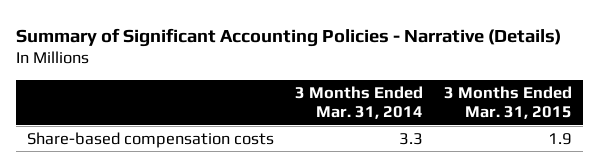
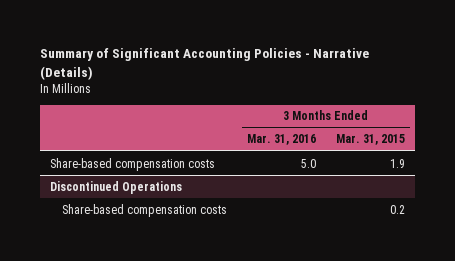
[295,85,424,120] 3 Months Ended Mar. 31, 2014 -> none
none -> [246,134,316,146] Mar. 31, 2016
none -> [50,180,183,194] Discontinued Operations
none -> [61,203,227,217] Share-based compensation costs

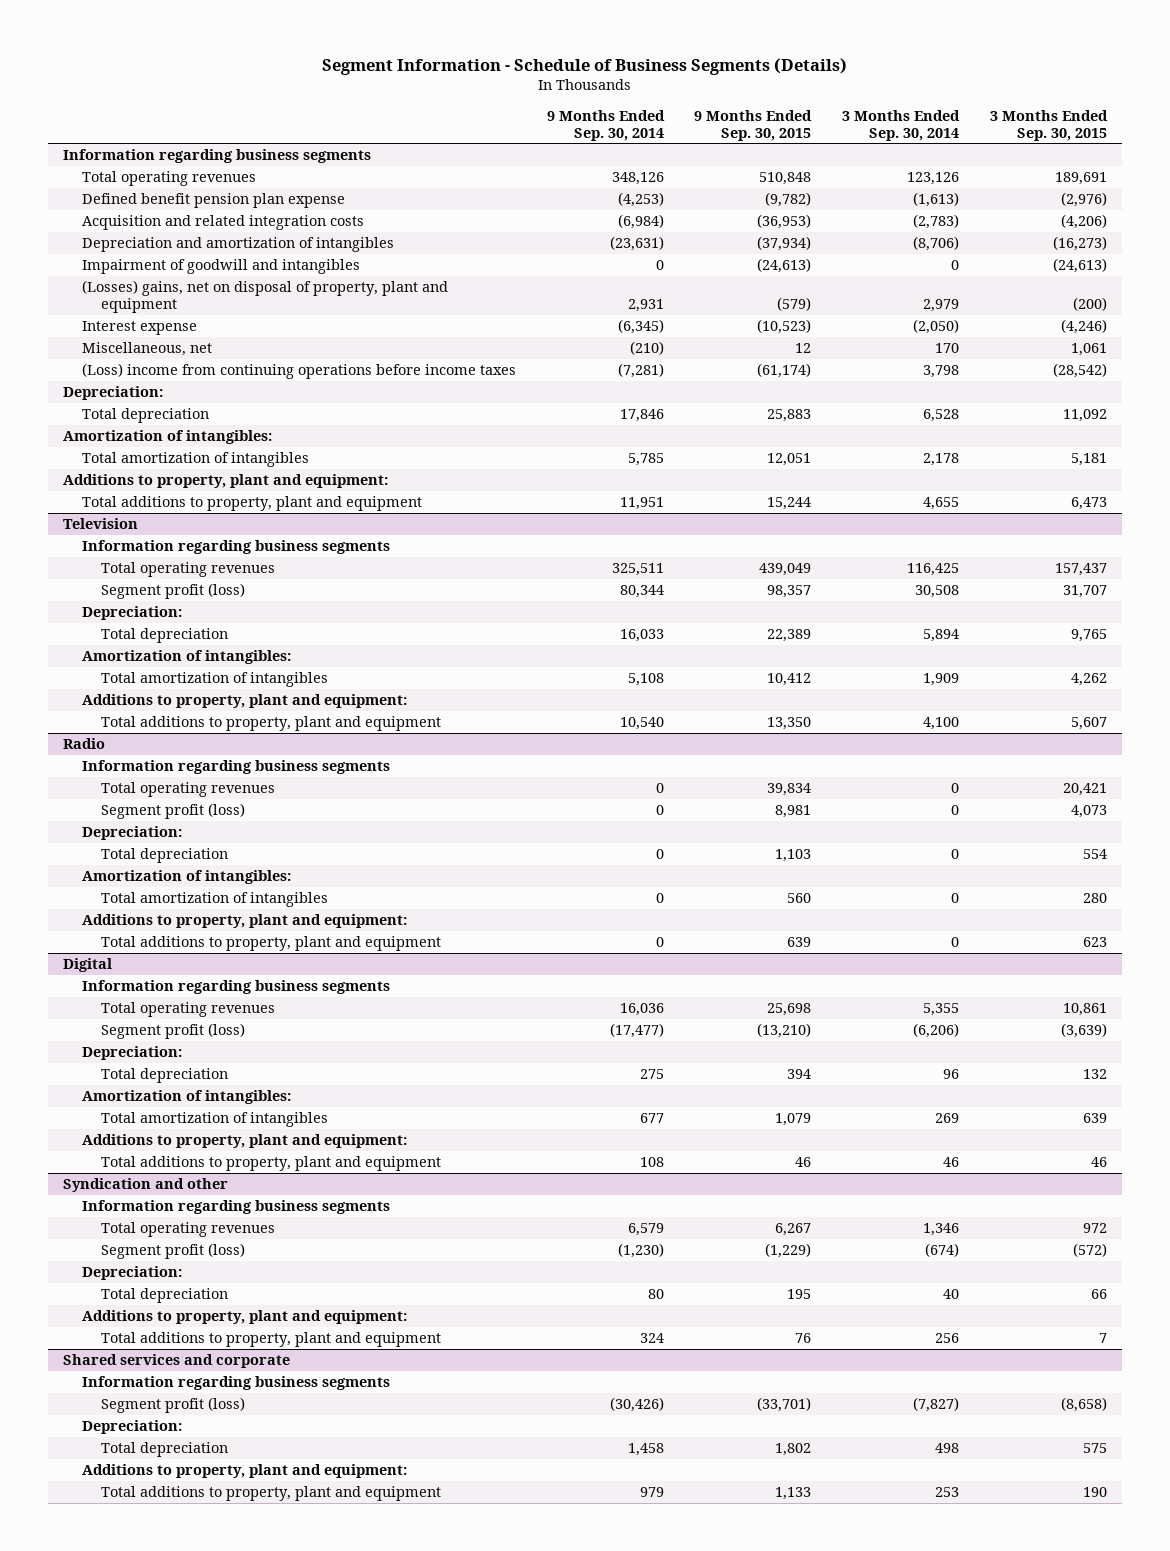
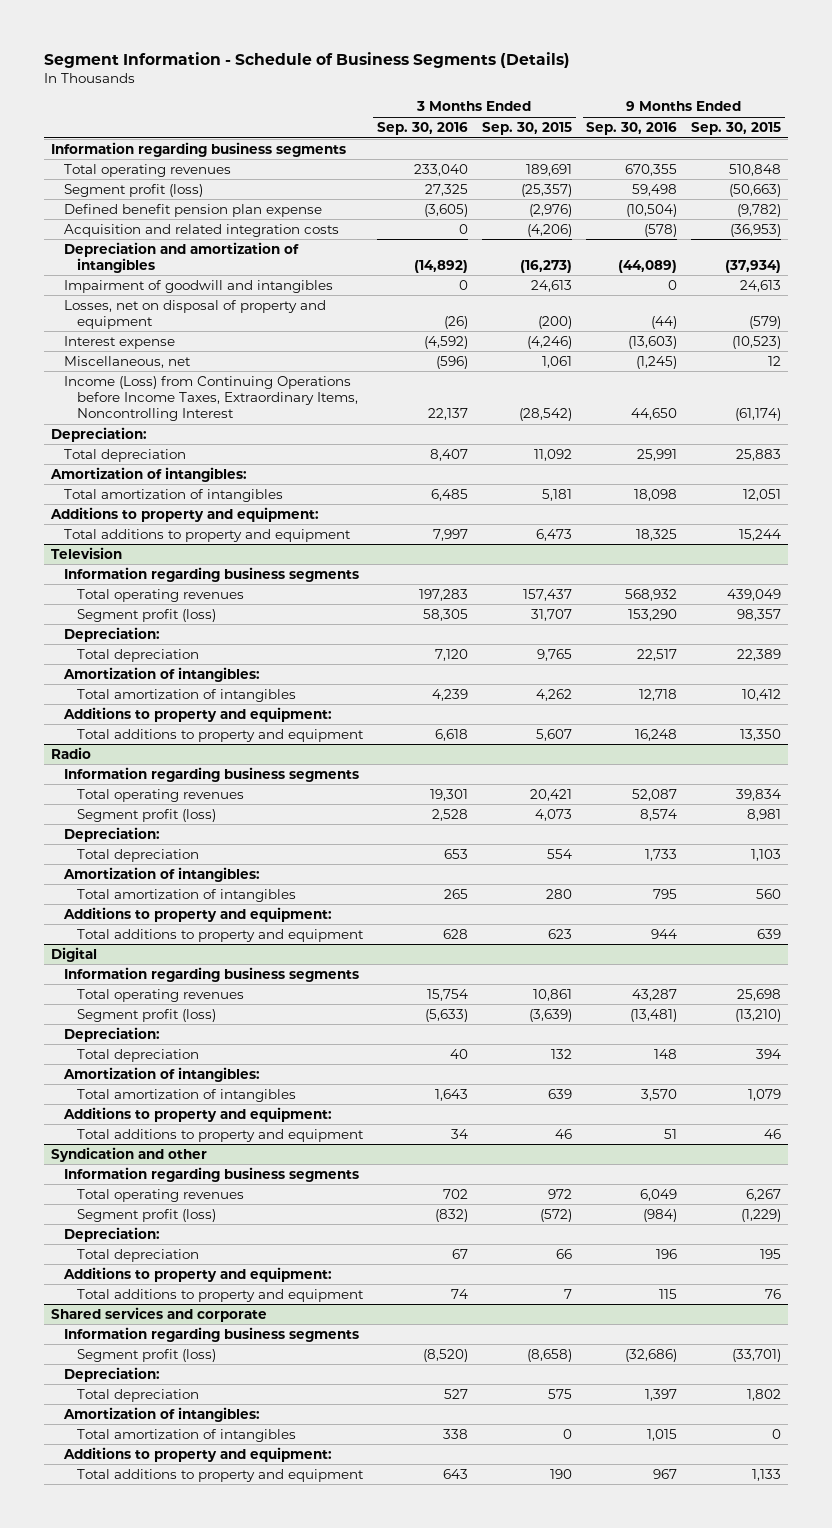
[546,109,665,141] 9 Months Ended Sep. 30, 2014 -> none
[841,109,960,141] 3 Months Ended Sep. 30, 2014 -> none
none -> [376,121,468,135] Sep. 30, 2016
none -> [586,121,678,135] Sep. 30, 2016
none -> [64,183,204,197] Segment profit (loss)
[757,258,812,274] (24,613) -> [740,279,782,292] 24,613
[1052,258,1107,274] (24,613) -> [531,279,573,292] 24,613
[82,280,449,313] (Losses) gains, net on disposal of property, plant and equipment -> [64,299,327,329] Losses, net on disposal of property and equipment
[82,363,517,380] (Loss) income from continuing operations before income taxes -> [64,375,358,421] Income (Loss) from Continuing Operations before Income Taxes, Extraordinary Items, Noncontrolling Interest
[63,474,389,489] Additions to property, plant and equipment: -> [50,506,320,522] Additions to property and equipment:
[82,496,423,512] Total additions to property, plant and equipment -> [64,528,352,542] Total additions to property and equipment
[82,694,408,709] Additions to property, plant and equipment: -> [63,706,333,722] Additions to property and equipment:
[100,716,441,732] Total additions to property, plant and equipment -> [76,728,364,742] Total additions to property and equipment
[82,914,408,929] Additions to property, plant and equipment: -> [63,906,333,922] Additions to property and equipment:
[100,936,441,952] Total additions to property, plant and equipment -> [76,928,364,942] Total additions to property and equipment
[82,1134,408,1149] Additions to property, plant and equipment: -> [63,1106,333,1122] Additions to property and equipment:
[100,1156,441,1172] Total additions to property, plant and equipment -> [76,1128,364,1142] Total additions to property and equipment
[82,1310,408,1325] Additions to property, plant and equipment: -> [63,1266,333,1282] Additions to property and equipment:
[100,1332,441,1348] Total additions to property, plant and equipment -> [76,1288,364,1302] Total additions to property and equipment
none -> [63,1406,261,1422] Amortization of intangibles:
none -> [76,1428,296,1442] Total amortization of intangibles
[82,1464,408,1479] Additions to property, plant and equipment: -> [63,1446,333,1462] Additions to property and equipment:
[100,1486,441,1502] Total additions to property, plant and equipment -> [76,1468,364,1482] Total additions to property and equipment

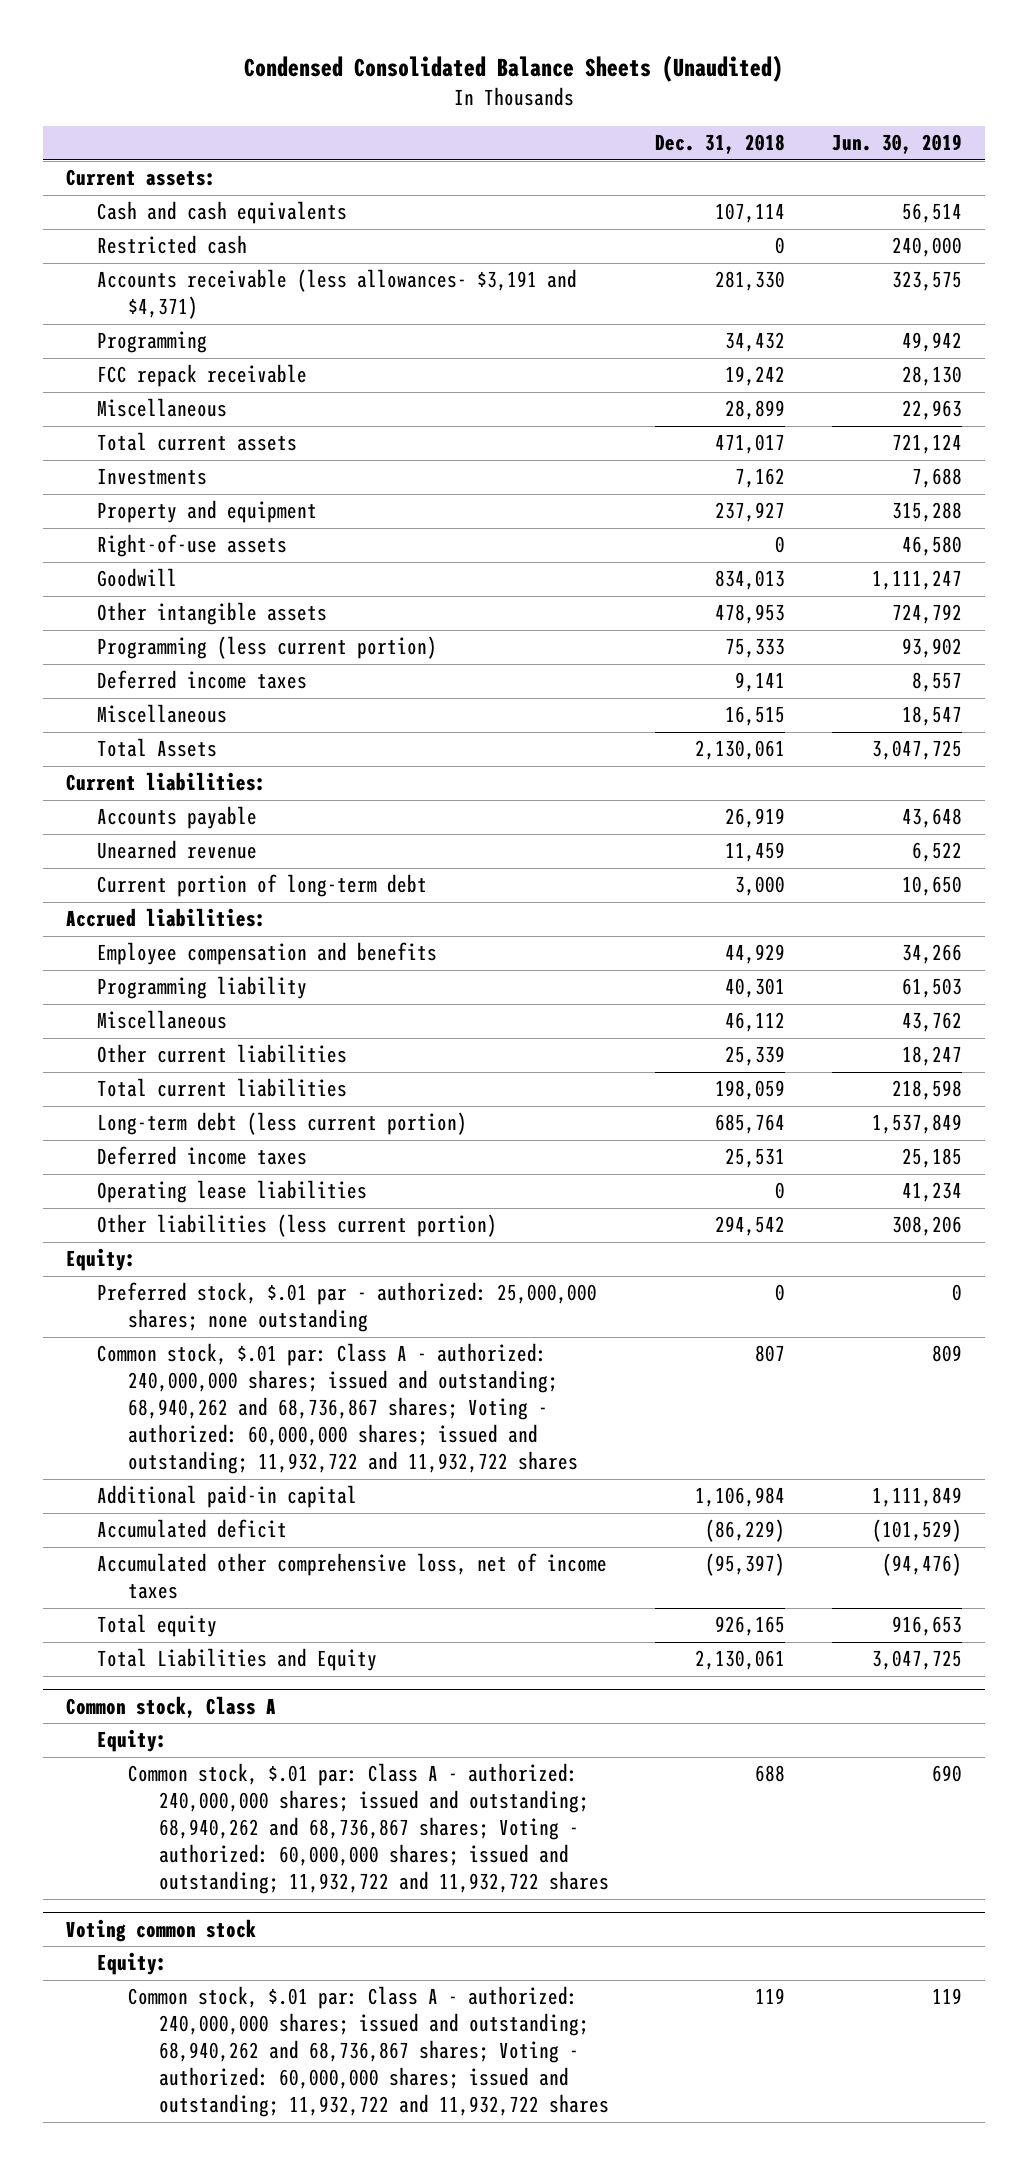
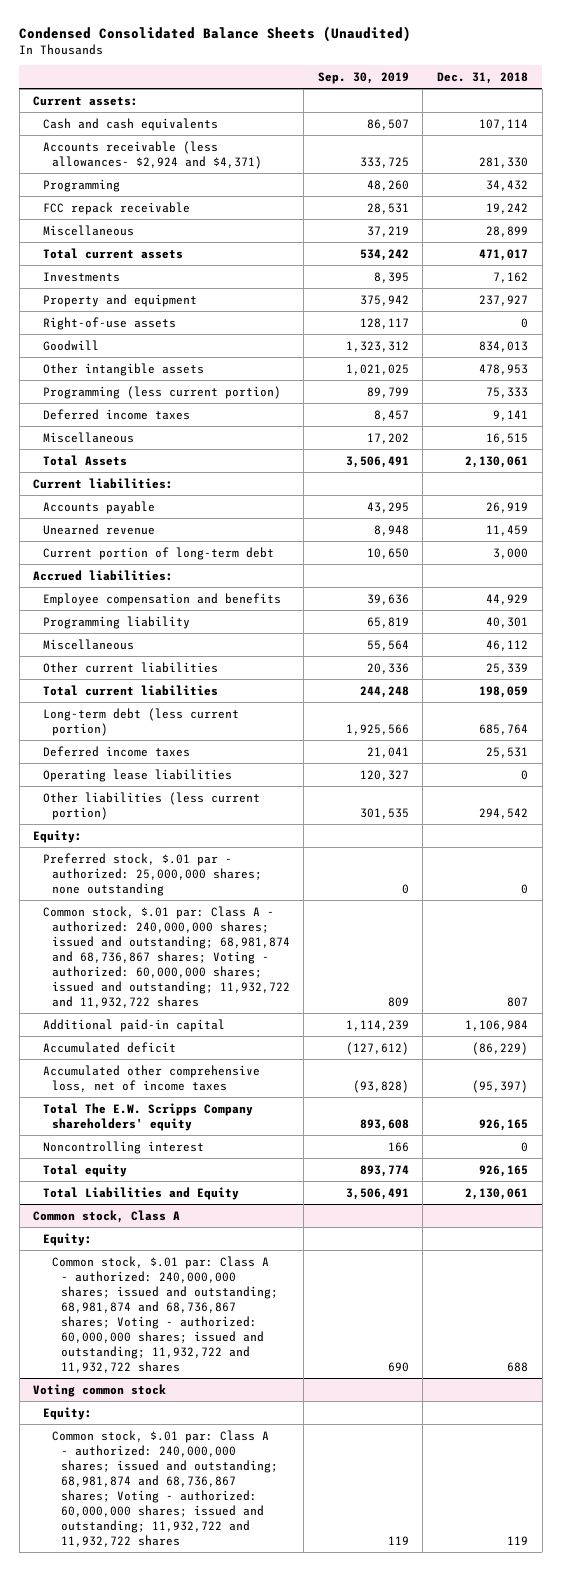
[831,134,962,155] Jun. 30, 2019 -> none
none -> [317,72,409,85] Sep. 30, 2019
[96,235,247,255] Restricted cash -> none
[96,269,577,320] Accounts receivable (less allowances- $3,191 and $4,371) -> [42,140,262,169] Accounts receivable (less allowances- $2,924 and $4,371)
[96,1343,578,1475] Common stock, $.01 par: Class A - authorized: 240,000,000 shares; issued and outstanding; 68,940,262 and 68,736,867 shares; Voting - authorized: 60,000,000 shares; issued and outstanding; 11,932,722 and 11,932,722 shares -> [42,905,290,1008] Common stock, $.01 par: Class A - authorized: 240,000,000 shares; issued and outstanding; 68,981,874 and 68,736,867 shares; Voting - authorized: 60,000,000 shares; issued and outstanding; 11,932,722 and 11,932,722 shares
none -> [42,1102,253,1131] Total The E.W. Scripps Company shareholders' equity
none -> [42,1140,204,1154] Noncontrolling interest
[127,1763,609,1895] Common stock, $.01 par: Class A - authorized: 240,000,000 shares; issued and outstanding; 68,940,262 and 68,736,867 shares; Voting - authorized: 60,000,000 shares; issued and outstanding; 11,932,722 and 11,932,722 shares -> [51,1255,278,1373] Common stock, $.01 par: Class A - authorized: 240,000,000 shares; issued and outstanding; 68,981,874 and 68,736,867 shares; Voting - authorized: 60,000,000 shares; issued and outstanding; 11,932,722 and 11,932,722 shares
[127,1986,609,2118] Common stock, $.01 par: Class A - authorized: 240,000,000 shares; issued and outstanding; 68,940,262 and 68,736,867 shares; Voting - authorized: 60,000,000 shares; issued and outstanding; 11,932,722 and 11,932,722 shares -> [51,1429,278,1547] Common stock, $.01 par: Class A - authorized: 240,000,000 shares; issued and outstanding; 68,981,874 and 68,736,867 shares; Voting - authorized: 60,000,000 shares; issued and outstanding; 11,932,722 and 11,932,722 shares

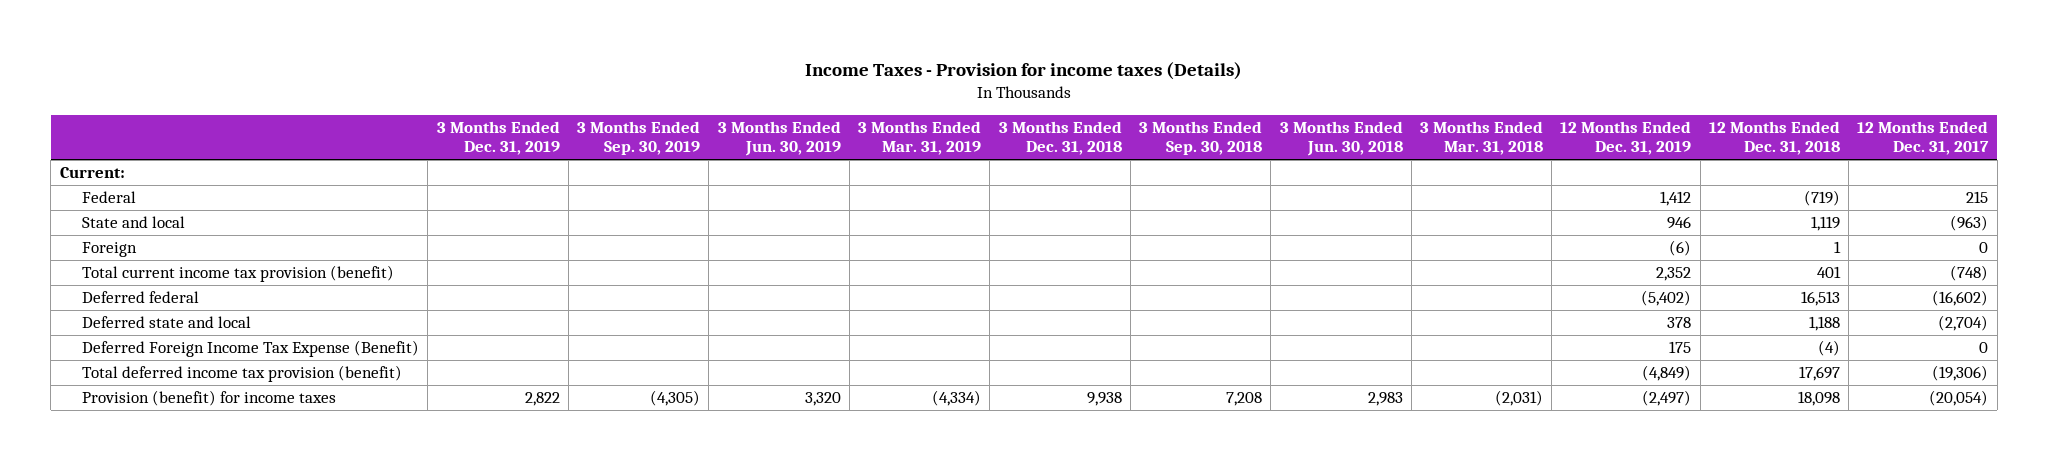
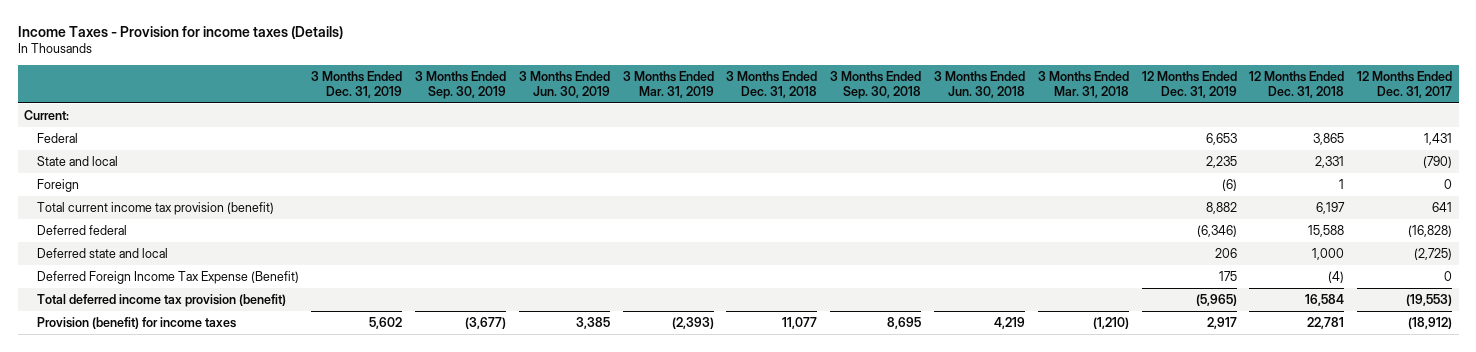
[1660,191,1692,207] 1,412 -> [1205,132,1237,145] 6,653
[1803,190,1840,207] (719) -> [1313,132,1345,145] 3,865
[1966,191,1989,204] 215 -> [1424,132,1453,145] 1,431
[1667,216,1692,230] 946 -> [1205,155,1237,168] 2,235
[1810,216,1840,232] 1,119 -> [1315,155,1345,168] 2,331
[1950,215,1989,232] (963) -> [1423,155,1453,168] (790)
[1656,267,1692,282] 2,352 -> [1205,201,1237,214] 8,882
[1816,266,1841,279] 401 -> [1316,201,1346,214] 6,197
[1950,265,1989,282] (748) -> [1432,201,1453,212] 641
[1641,290,1692,307] (5,402) -> [1196,224,1237,237] (6,346)
[1800,291,1840,307] 16,513 -> [1308,224,1345,237] 15,588
[1932,290,1989,307] (16,602) -> [1408,224,1453,237] (16,828)
[1667,317,1692,329] 378 -> [1214,247,1237,258] 206
[1808,316,1840,332] 1,188 -> [1312,247,1345,260] 1,000
[1938,315,1989,332] (2,704) -> [1414,247,1453,260] (2,725)
[1642,365,1692,382] (4,849) -> [1195,293,1237,306] (5,965)
[1798,366,1840,382] 17,697 -> [1305,293,1345,306] 16,584
[1932,365,1989,382] (19,306) -> [1406,293,1453,306] (19,553)
[524,392,560,407] 2,822 -> [369,316,403,329] 5,602
[650,390,701,407] (4,305) -> [465,316,507,329] (3,677)
[804,392,841,407] 3,320 -> [575,316,610,329] 3,385
[932,390,982,407] (4,334) -> [671,316,714,329] (2,393)
[1086,392,1122,407] 9,938 -> [782,316,818,329] 11,077
[1226,392,1263,407] 7,208 -> [887,316,922,329] 8,695
[1367,392,1403,407] 2,983 -> [994,316,1026,329] 4,219
[1495,390,1544,407] (2,031) -> [1092,316,1129,329] (1,210)
[1642,390,1692,407] (2,497) -> [1206,316,1237,329] 2,917
[1797,391,1840,407] 18,098 -> [1307,316,1345,329] 22,781
[1929,390,1989,407] (20,054) -> [1408,316,1453,329] (18,912)

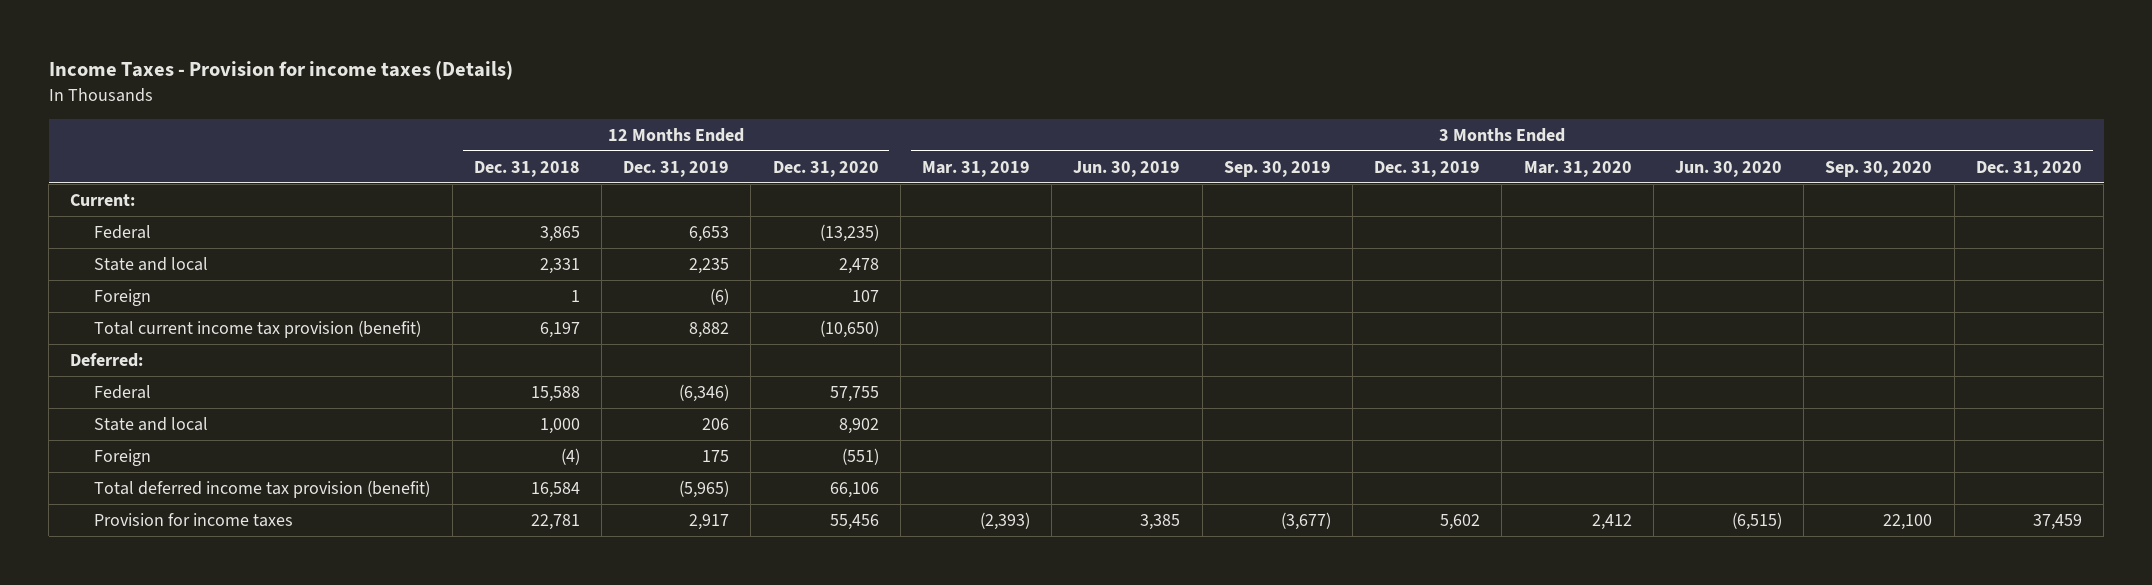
[726,71,818,98] 3 Months Ended Dec. 31, 2018 -> none
[830,71,922,99] 3 Months Ended Sep. 30, 2018 -> none
[934,71,1026,98] 3 Months Ended Jun. 30, 2018 -> none
[1037,71,1129,98] 3 Months Ended Mar. 31, 2018 -> none
[1357,71,1453,98] 12 Months Ended Dec. 31, 2017 -> none
none -> [772,160,879,177] Dec. 31, 2020
none -> [1523,160,1632,177] Mar. 31, 2020
none -> [1675,160,1783,177] Jun. 30, 2020
none -> [1825,160,1933,177] Sep. 30, 2020
none -> [1975,160,2082,177] Dec. 31, 2020
none -> [70,352,144,367] Deferred:
[36,224,127,235] Deferred federal -> [94,384,152,399] Federal
[36,247,168,258] Deferred state and local -> [94,416,209,431] State and local
[36,270,299,284] Deferred Foreign Income Tax Expense (Benefit) -> [94,448,152,466] Foreign
[36,316,236,329] Provision (benefit) for income taxes -> [94,512,294,527] Provision for income taxes

